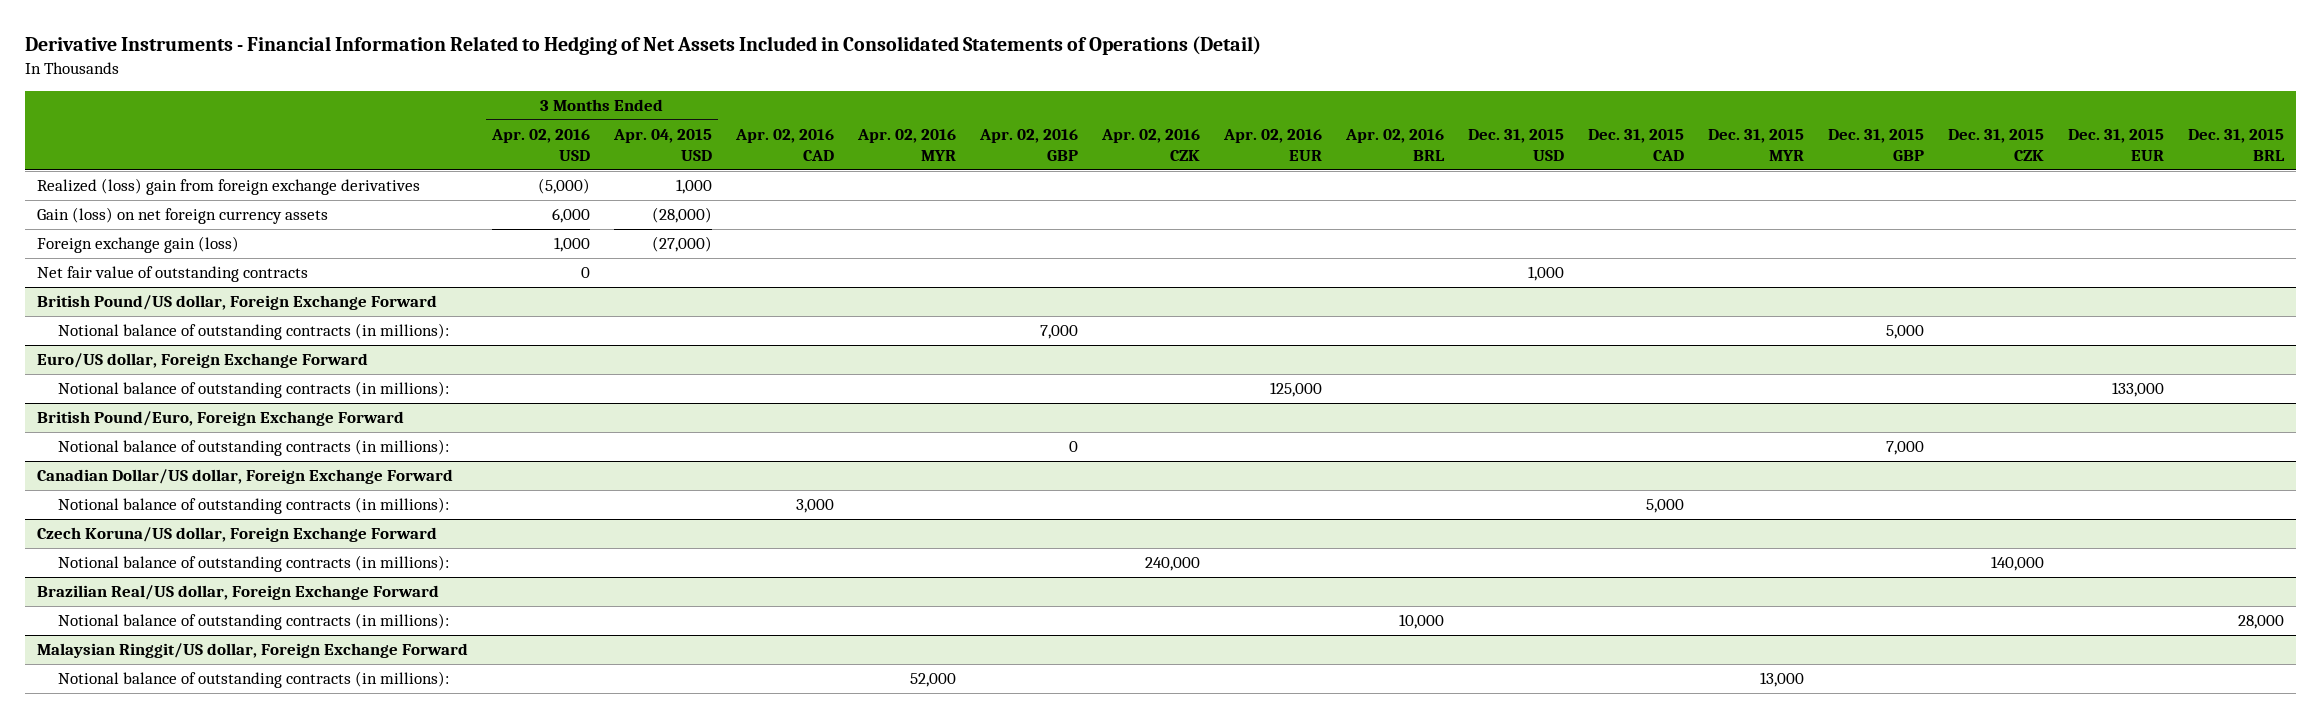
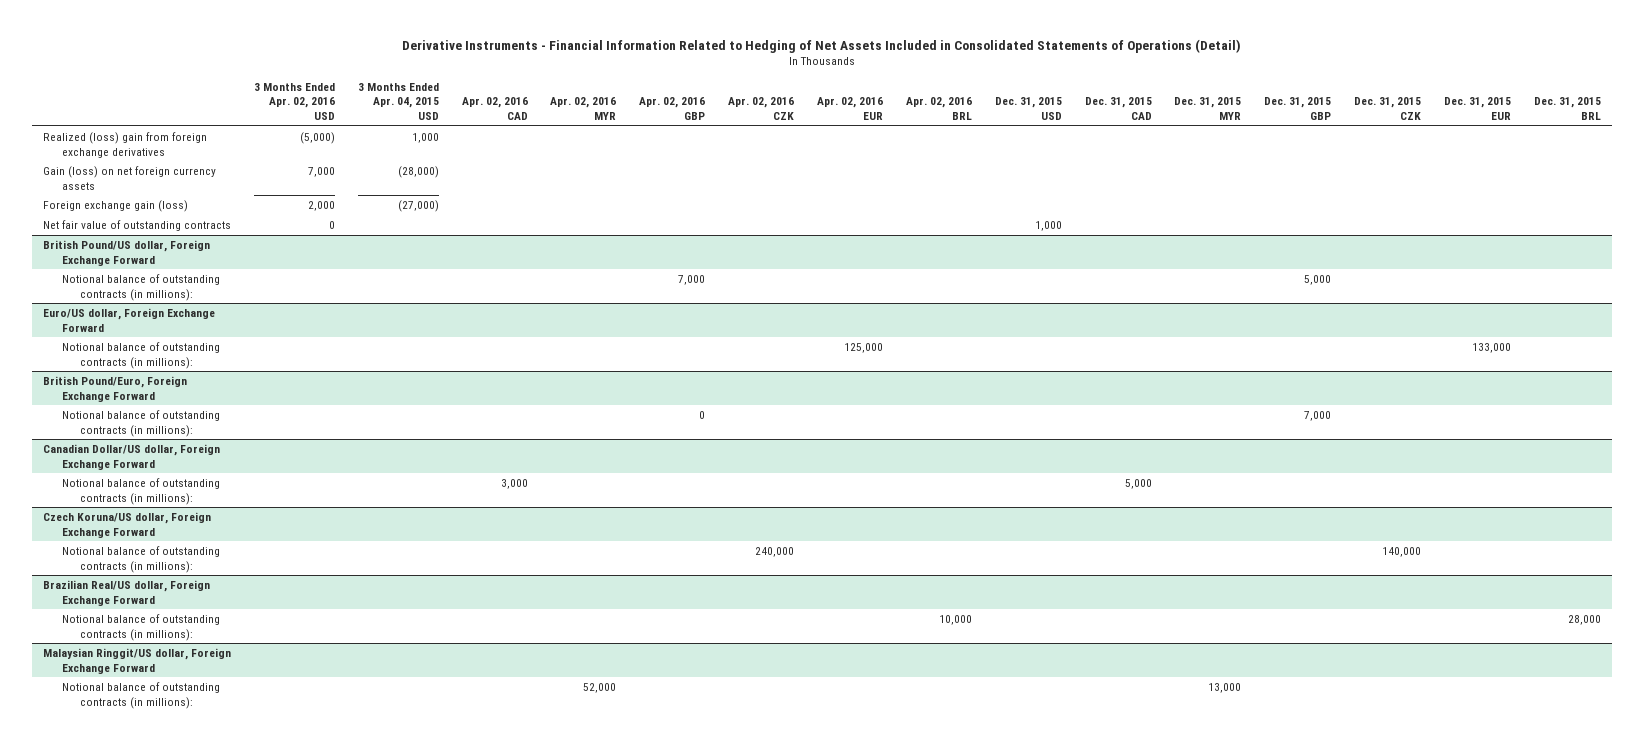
[552,208,591,224] 6,000 -> [307,167,335,178] 7,000
[554,237,591,253] 1,000 -> [307,201,335,212] 2,000

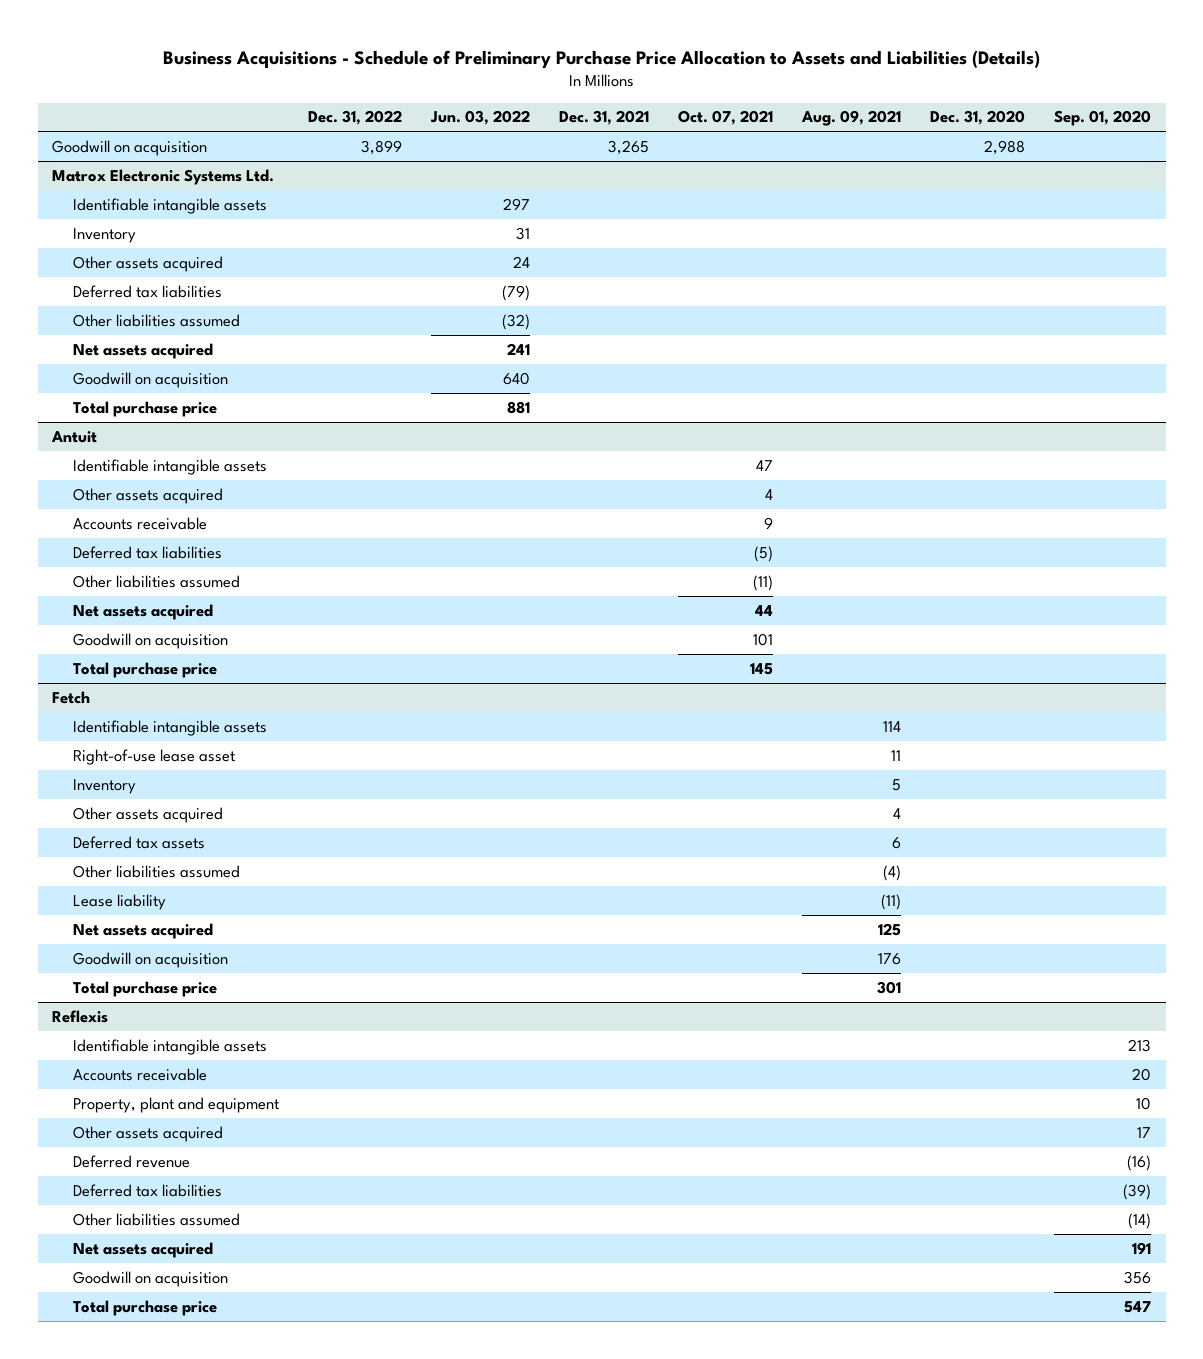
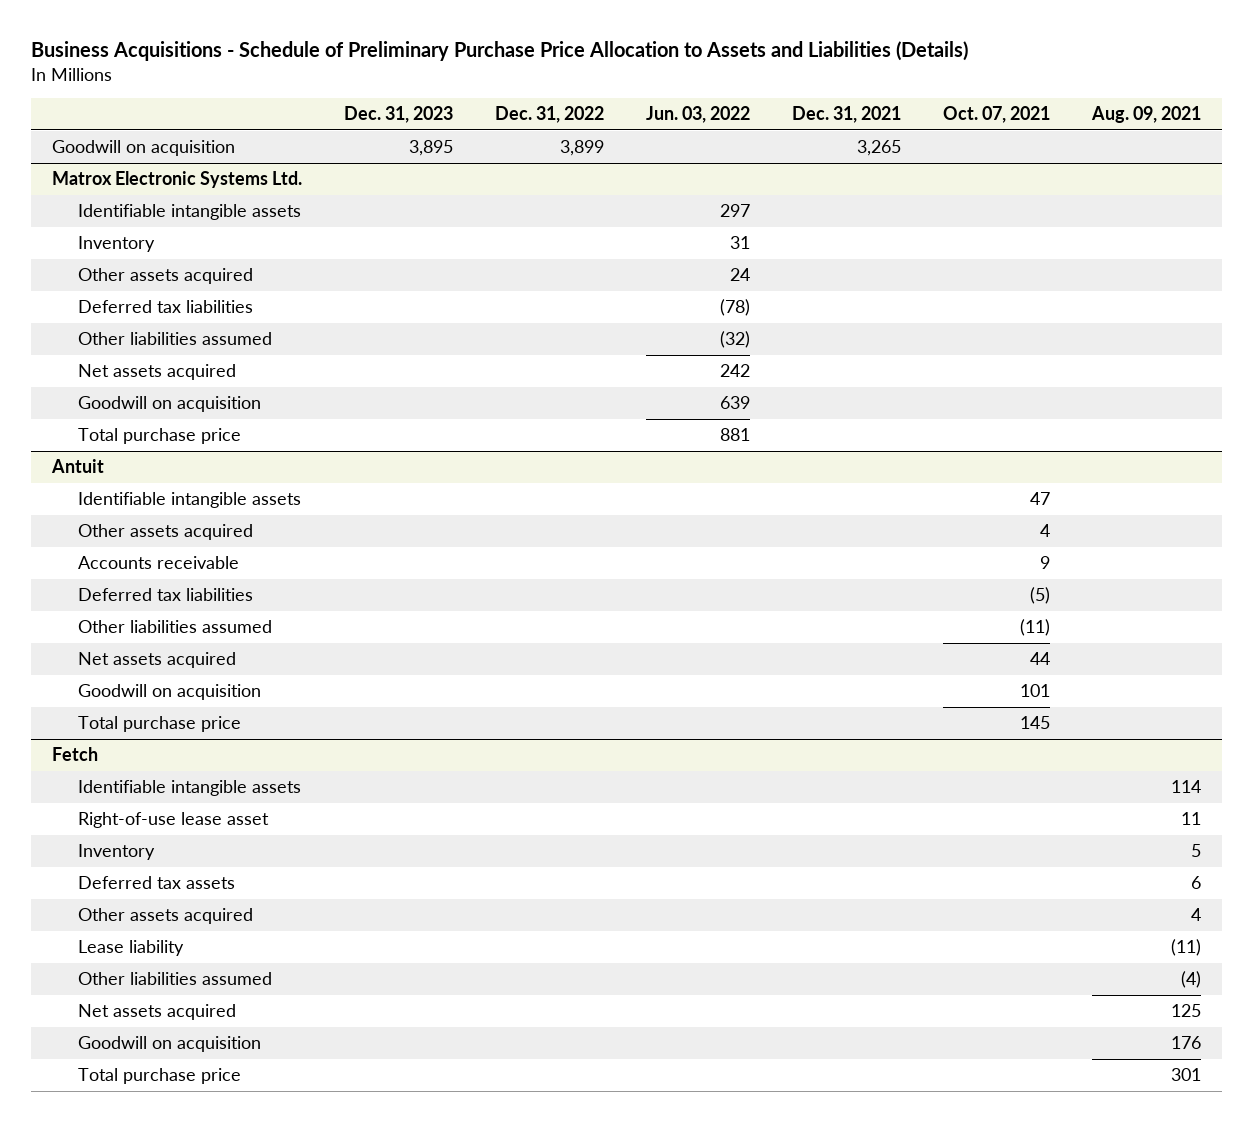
[930,110,1026,126] Dec. 31, 2020 -> none
[1054,110,1152,127] Sep. 01, 2020 -> none
none -> [343,105,453,123] Dec. 31, 2023
[502,284,531,301] (79) -> [719,299,750,317] (78)
[507,342,531,355] 241 -> [719,364,750,378] 242
[503,371,531,385] 640 -> [719,396,750,410] 639
[73,806,224,823] Other assets acquired -> [78,908,254,925] Other assets acquired
[73,864,241,878] Other liabilities assumed -> [78,972,273,986] Other liabilities assumed
[52,1009,109,1023] Reflexis -> none
[73,1038,268,1055] Identifiable intangible assets -> none
[73,1067,208,1081] Accounts receivable -> none
[73,1096,280,1113] Property, plant and equipment -> none
[73,1125,224,1142] Other assets acquired -> none
[73,1154,191,1168] Deferred revenue -> none
[73,1183,223,1197] Deferred tax liabilities -> none
[73,1212,241,1226] Other liabilities assumed -> none
[73,1241,214,1258] Net assets acquired -> none
[73,1270,229,1287] Goodwill on acquisition -> none
[73,1299,218,1316] Total purchase price -> none

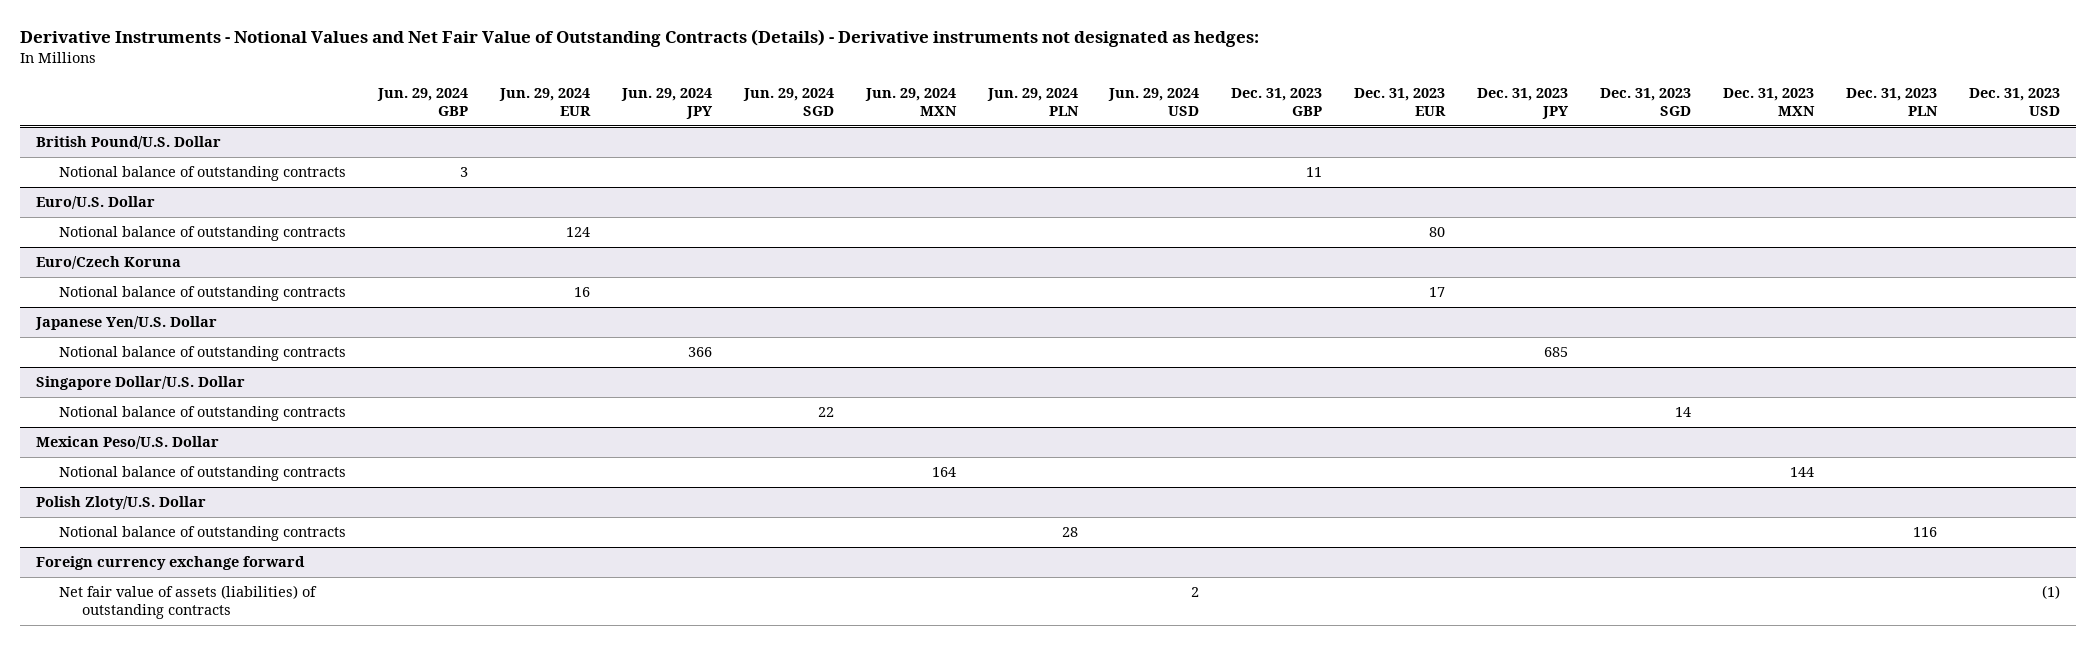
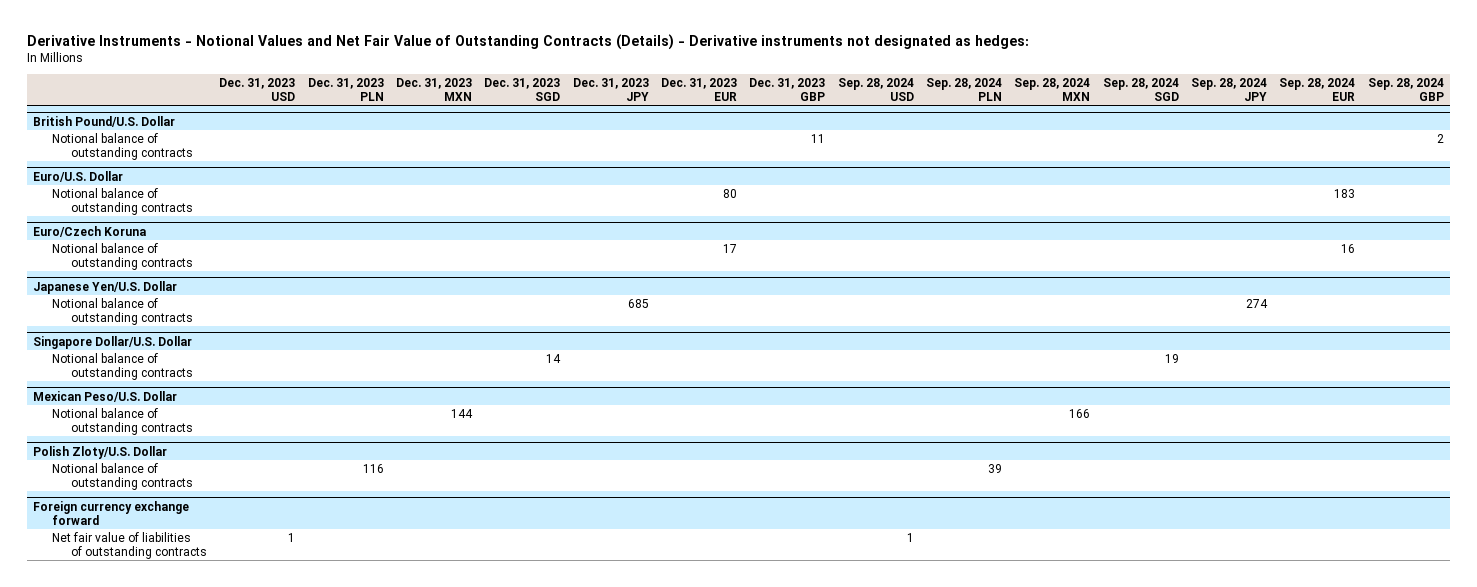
[376,87,468,116] Jun. 29, 2024 GBP -> none
[498,87,591,116] Jun. 29, 2024 EUR -> none
[620,87,713,119] Jun. 29, 2024 JPY -> none
[742,87,834,116] Jun. 29, 2024 SGD -> none
[864,87,957,116] Jun. 29, 2024 MXN -> none
[986,87,1079,116] Jun. 29, 2024 PLN -> none
[1108,87,1200,116] Jun. 29, 2024 USD -> none
none -> [837,77,914,101] Sep. 28, 2024 USD
none -> [926,77,1003,101] Sep. 28, 2024 PLN
none -> [1014,77,1091,101] Sep. 28, 2024 MXN
none -> [1102,77,1179,101] Sep. 28, 2024 SGD
none -> [1191,77,1268,101] Sep. 28, 2024 JPY
none -> [1279,77,1356,101] Sep. 28, 2024 EUR
none -> [1367,77,1444,101] Sep. 28, 2024 GBP
[59,585,318,620] Net fair value of assets (liabilities) of outstanding contracts -> [52,531,208,559] Net fair value of liabilities of outstanding contracts
[2041,585,2060,600] (1) -> [288,532,296,542] 1

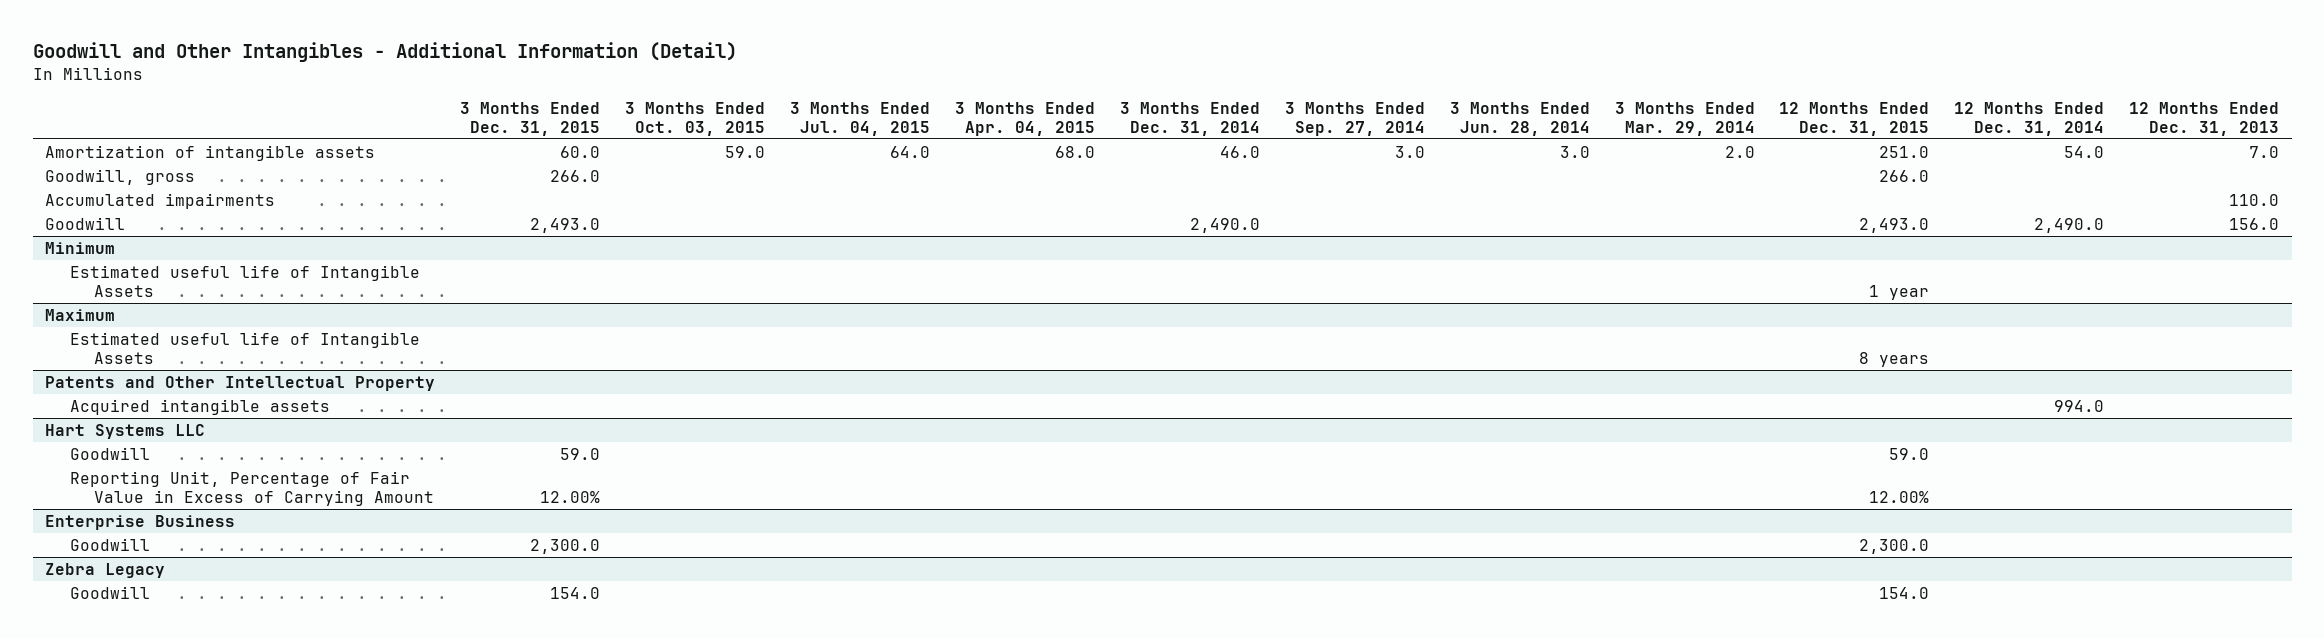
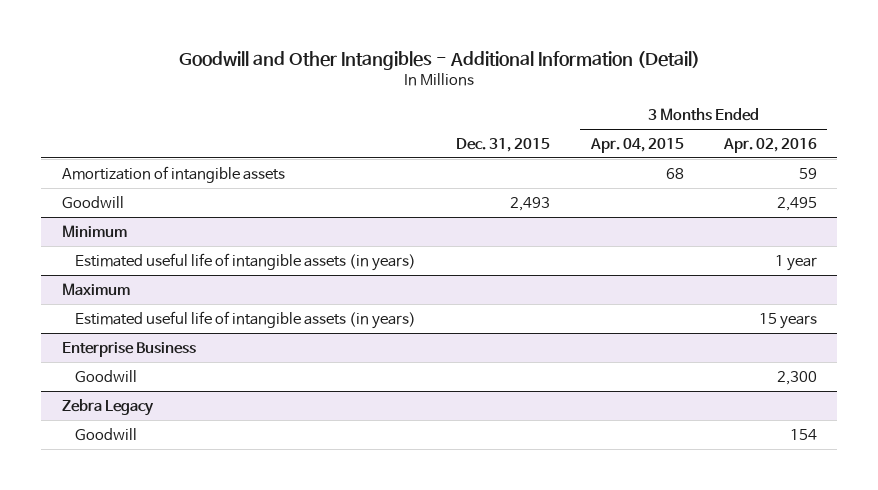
[459,101,600,136] 3 Months Ended Dec. 31, 2015 -> none
[624,101,765,136] 3 Months Ended Oct. 03, 2015 -> none
[789,101,930,136] 3 Months Ended Jul. 04, 2015 -> none
[1119,101,1260,136] 3 Months Ended Dec. 31, 2014 -> none
[1284,101,1425,136] 3 Months Ended Sep. 27, 2014 -> none
[1449,101,1590,136] 3 Months Ended Jun. 28, 2014 -> none
[1614,101,1755,136] 3 Months Ended Mar. 29, 2014 -> none
[1779,101,1930,136] 12 Months Ended Dec. 31, 2015 -> none
[1954,101,2105,136] 12 Months Ended Dec. 31, 2014 -> none
[2129,101,2280,136] 12 Months Ended Dec. 31, 2013 -> none
none -> [456,137,551,152] Dec. 31, 2015
none -> [722,137,817,153] Apr. 02, 2016
[44,168,195,185] Goodwill, gross -> none
[44,192,275,209] Accumulated impairments -> none
[1054,145,1095,158] 68.0 -> [665,167,684,179] 68
[69,264,420,298] Estimated useful life of Intangible Assets -> [74,252,416,271] Estimated useful life of intangible assets (in years)
[44,375,435,391] Patents and Other Intellectual Property -> none
[69,398,330,415] Acquired intangible assets -> none
[44,423,205,439] Hart Systems LLC -> none
[69,446,150,460] Goodwill -> none
[69,470,435,507] Reporting Unit, Percentage of Fair Value in Excess of Carrying Amount -> none
[69,331,420,365] Estimated useful life of Intangible Assets -> [74,310,416,329] Estimated useful life of intangible assets (in years)

